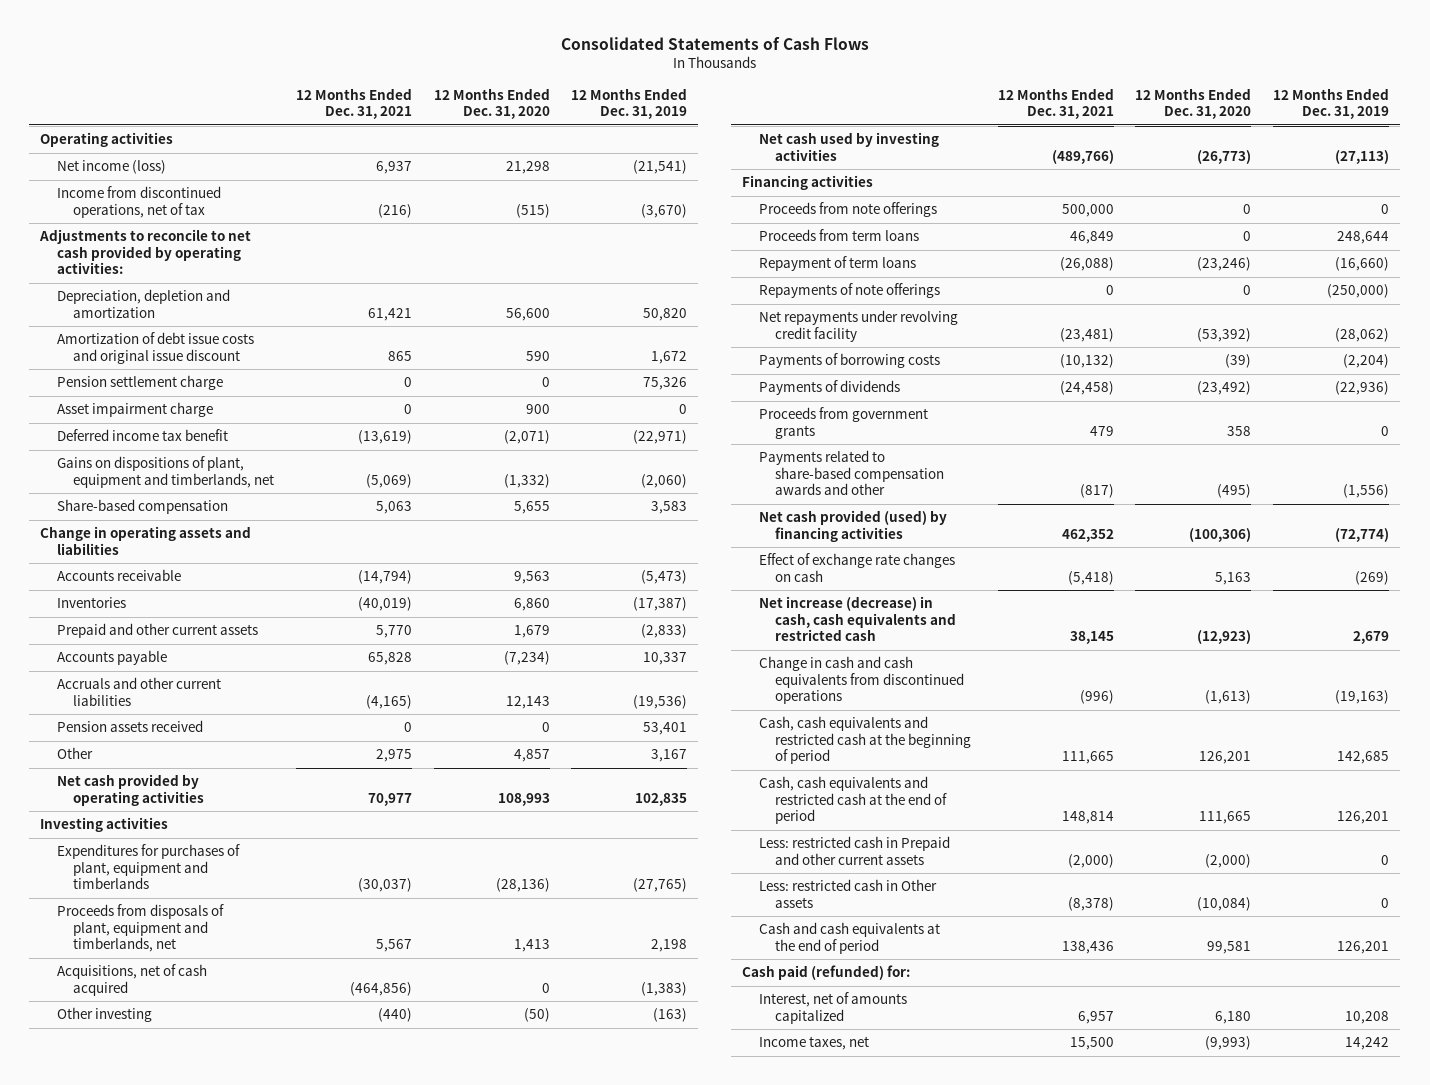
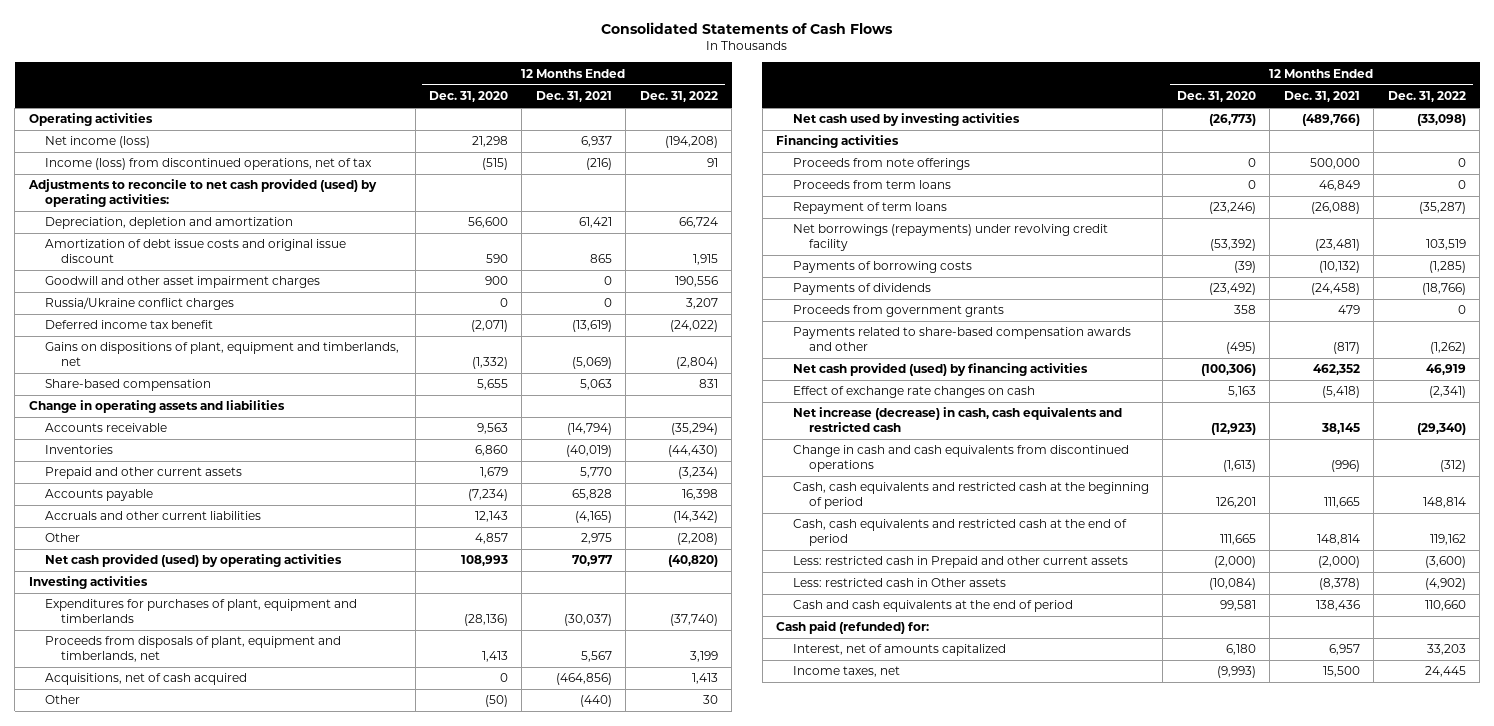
[571,87,688,120] 12 Months Ended Dec. 31, 2019 -> none
none -> [639,91,718,103] Dec. 31, 2022
[56,186,221,218] Income from discontinued operations, net of tax -> [45,158,373,171] Income (loss) from discontinued operations, net of tax
[39,229,252,275] Adjustments to reconcile to net cash provided by operating activities: -> [27,179,377,208] Adjustments to reconcile to net cash provided (used) by operating activities:
[56,375,223,391] Pension settlement charge -> none
[56,402,213,418] Asset impairment charge -> [45,276,321,289] Goodwill and other asset impairment charges
none -> [45,297,235,311] Russia/Ukraine conflict charges
[56,720,203,733] Pension assets received -> none
[56,774,205,806] Net cash provided by operating activities -> [45,554,343,568] Net cash provided (used) by operating activities
[56,1007,152,1023] Other investing -> [45,695,81,705] Other
[758,283,940,299] Repayments of note offerings -> none
[758,310,958,342] Net repayments under revolving credit facility -> [792,224,1108,252] Net borrowings (repayments) under revolving credit facility

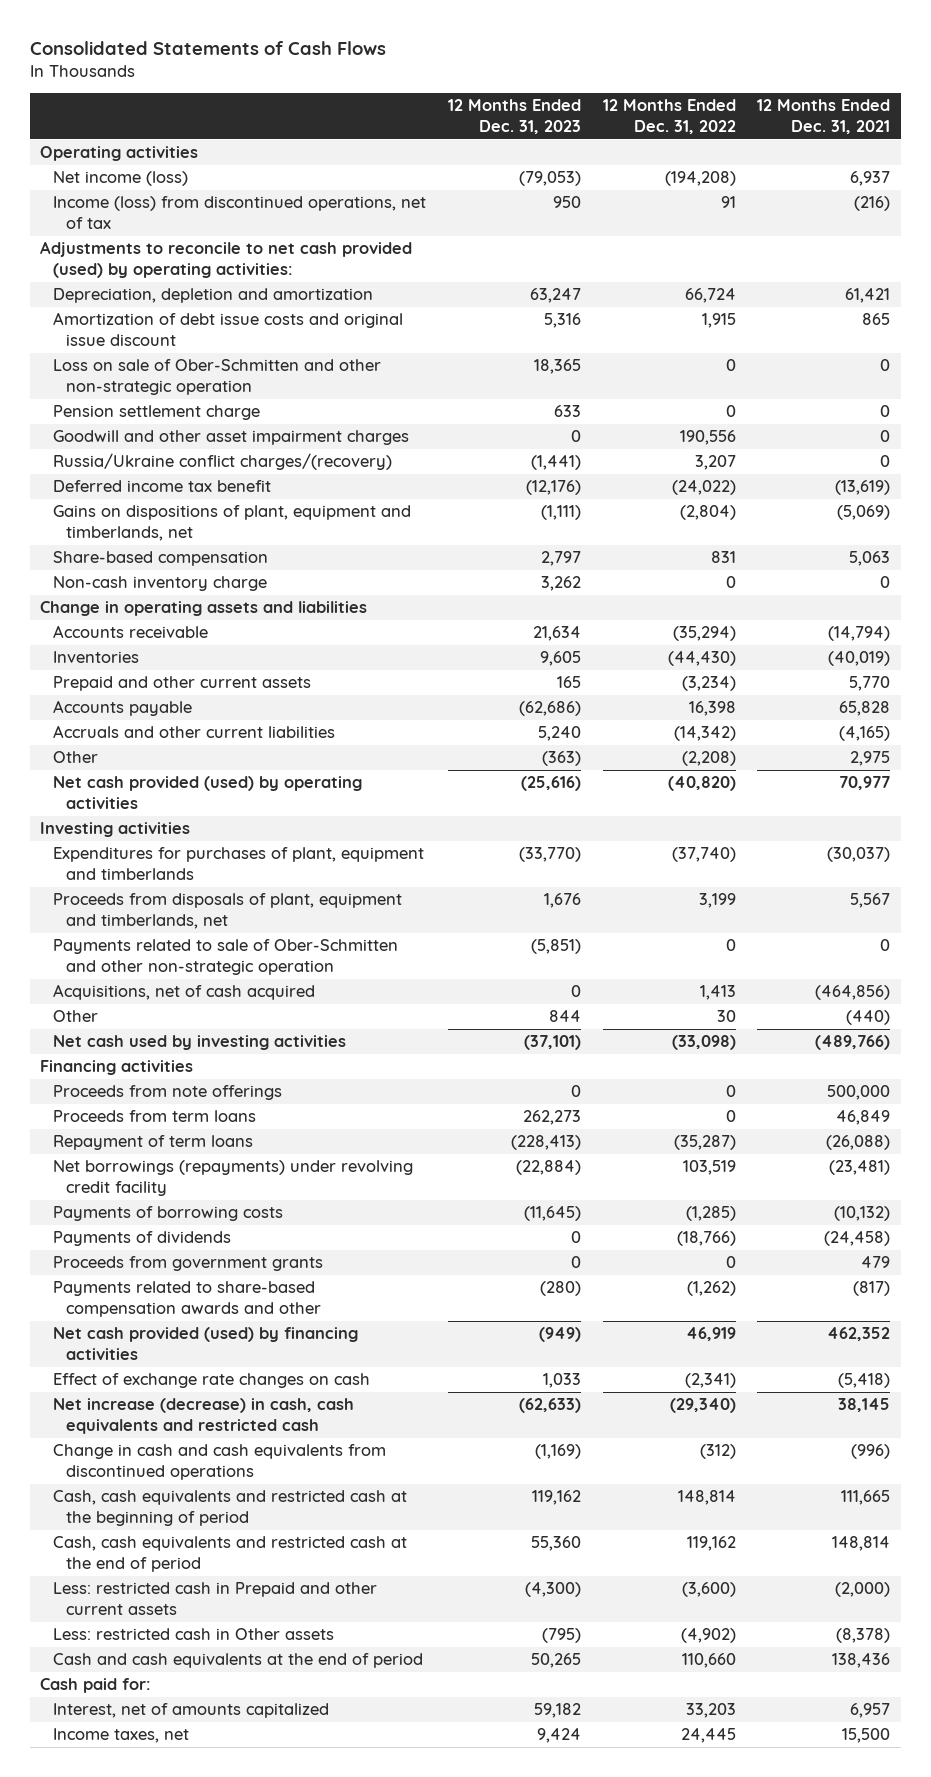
[429,91,509,103] Dec. 31, 2020 -> none
none -> [447,99,581,134] 12 Months Ended Dec. 31, 2023
none -> [53,359,382,395] Loss on sale of Ober-Schmitten and other non-strategic operation
none -> [53,405,261,421] Pension settlement charge
[45,297,235,311] Russia/Ukraine conflict charges -> [53,453,393,471] Russia/Ukraine conflict charges/(recovery)
none -> [53,576,268,592] Non-cash inventory charge
none -> [53,939,399,975] Payments related to sale of Ober-Schmitten and other non-strategic operation
[776,621,930,635] Cash paid (refunded) for: -> [40,1678,152,1694] Cash paid for:

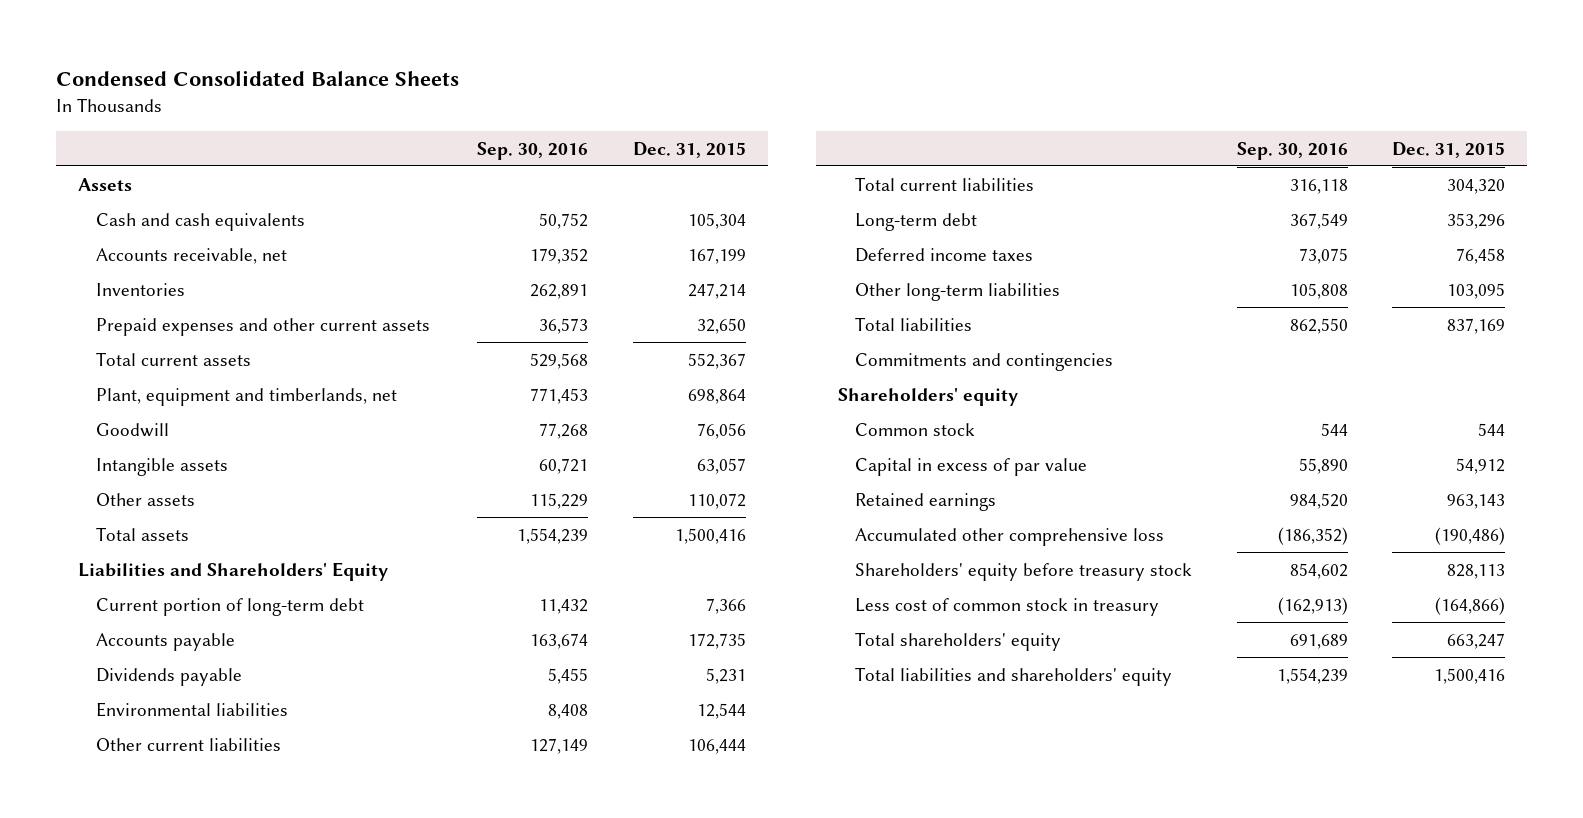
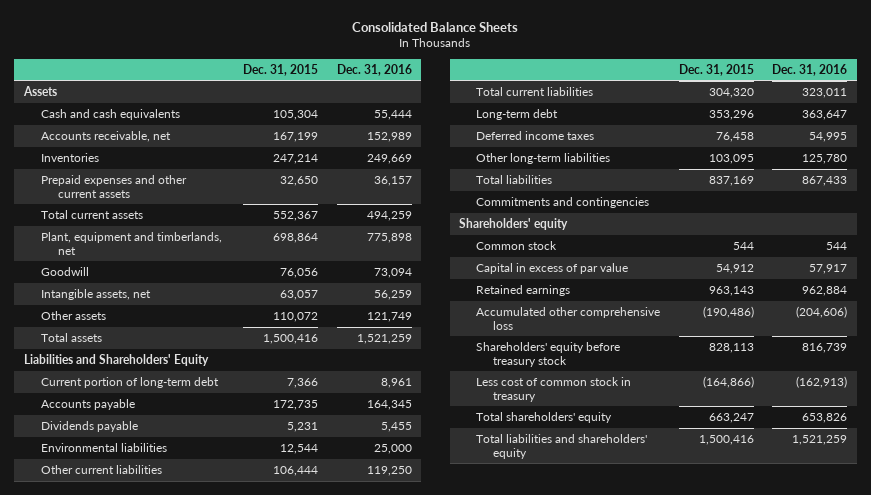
[56,69,460,86] Condensed Consolidated Balance Sheets -> [352,21,519,32] Consolidated Balance Sheets
[477,141,589,160] Sep. 30, 2016 -> none
none -> [336,63,412,76] Dec. 31, 2016
[95,457,228,476] Intangible assets -> [40,288,151,300] Intangible assets, net

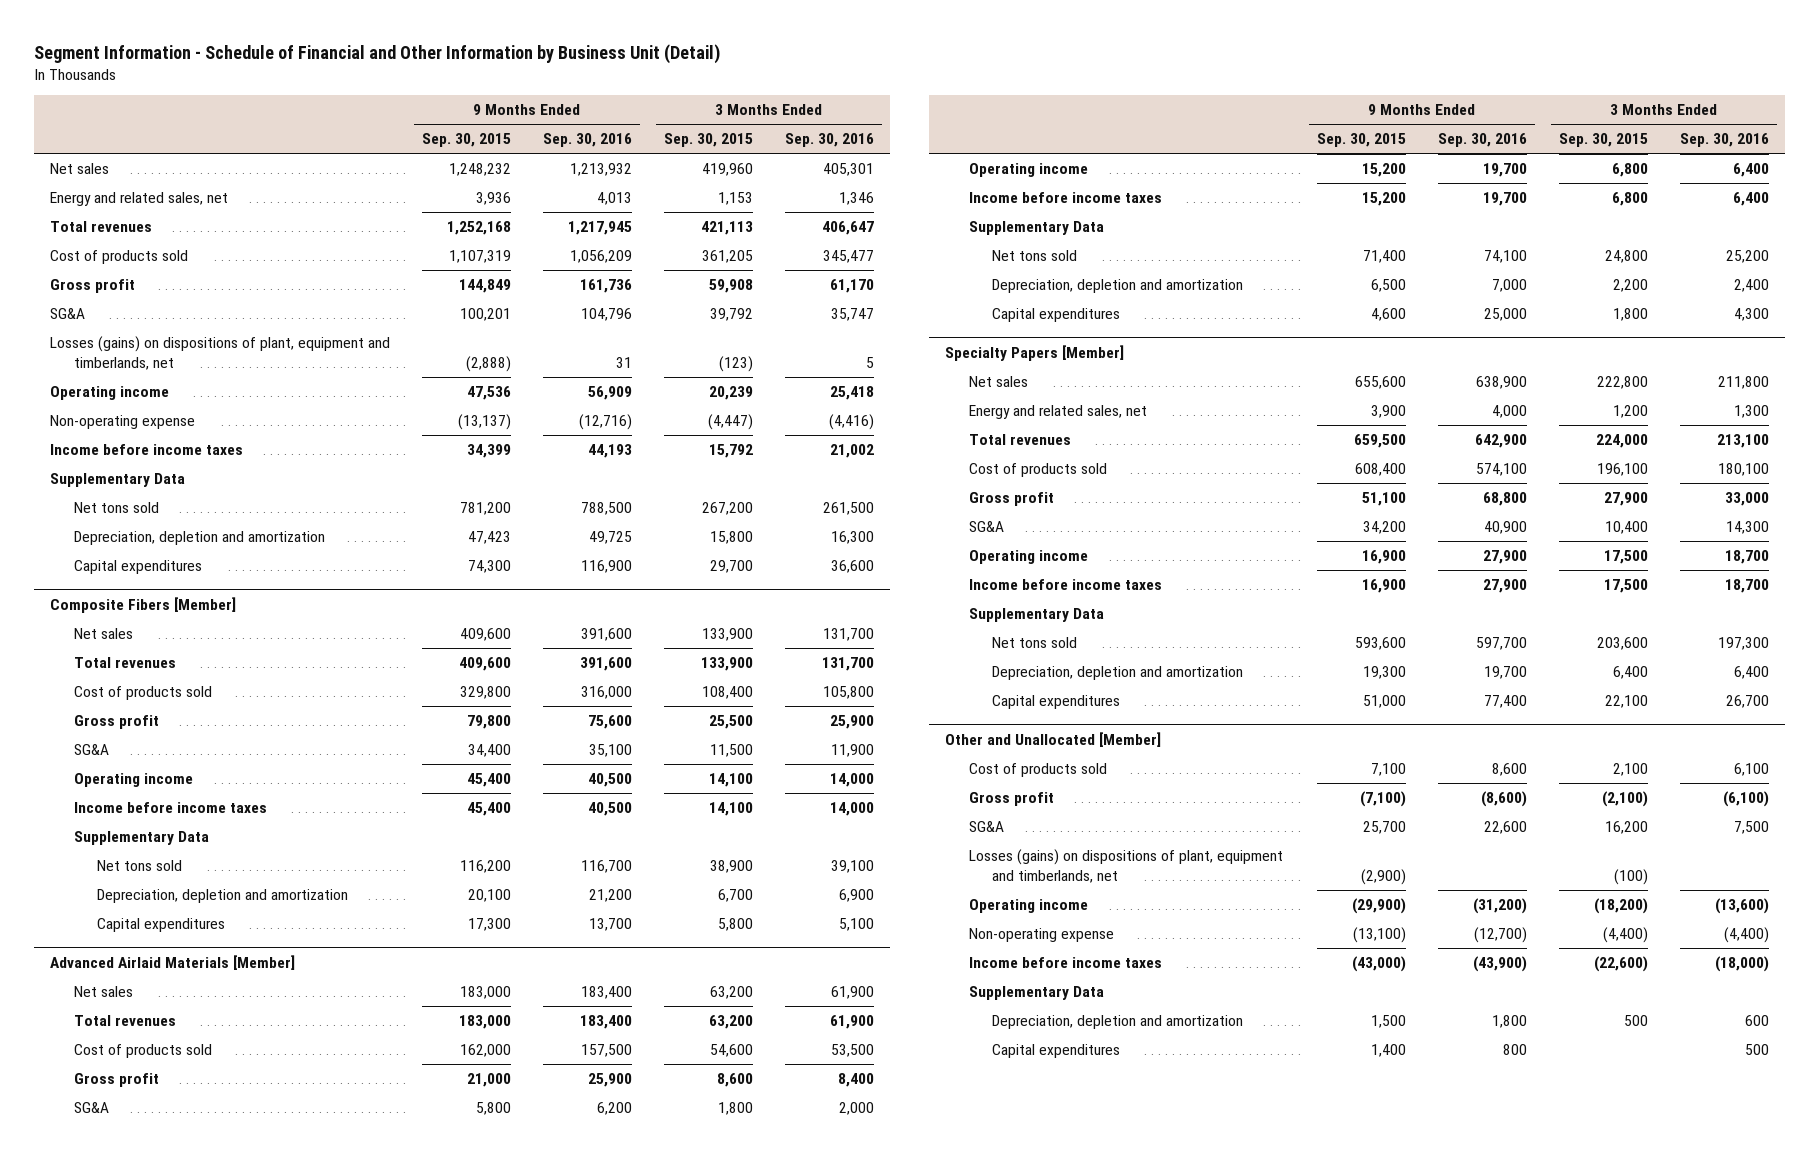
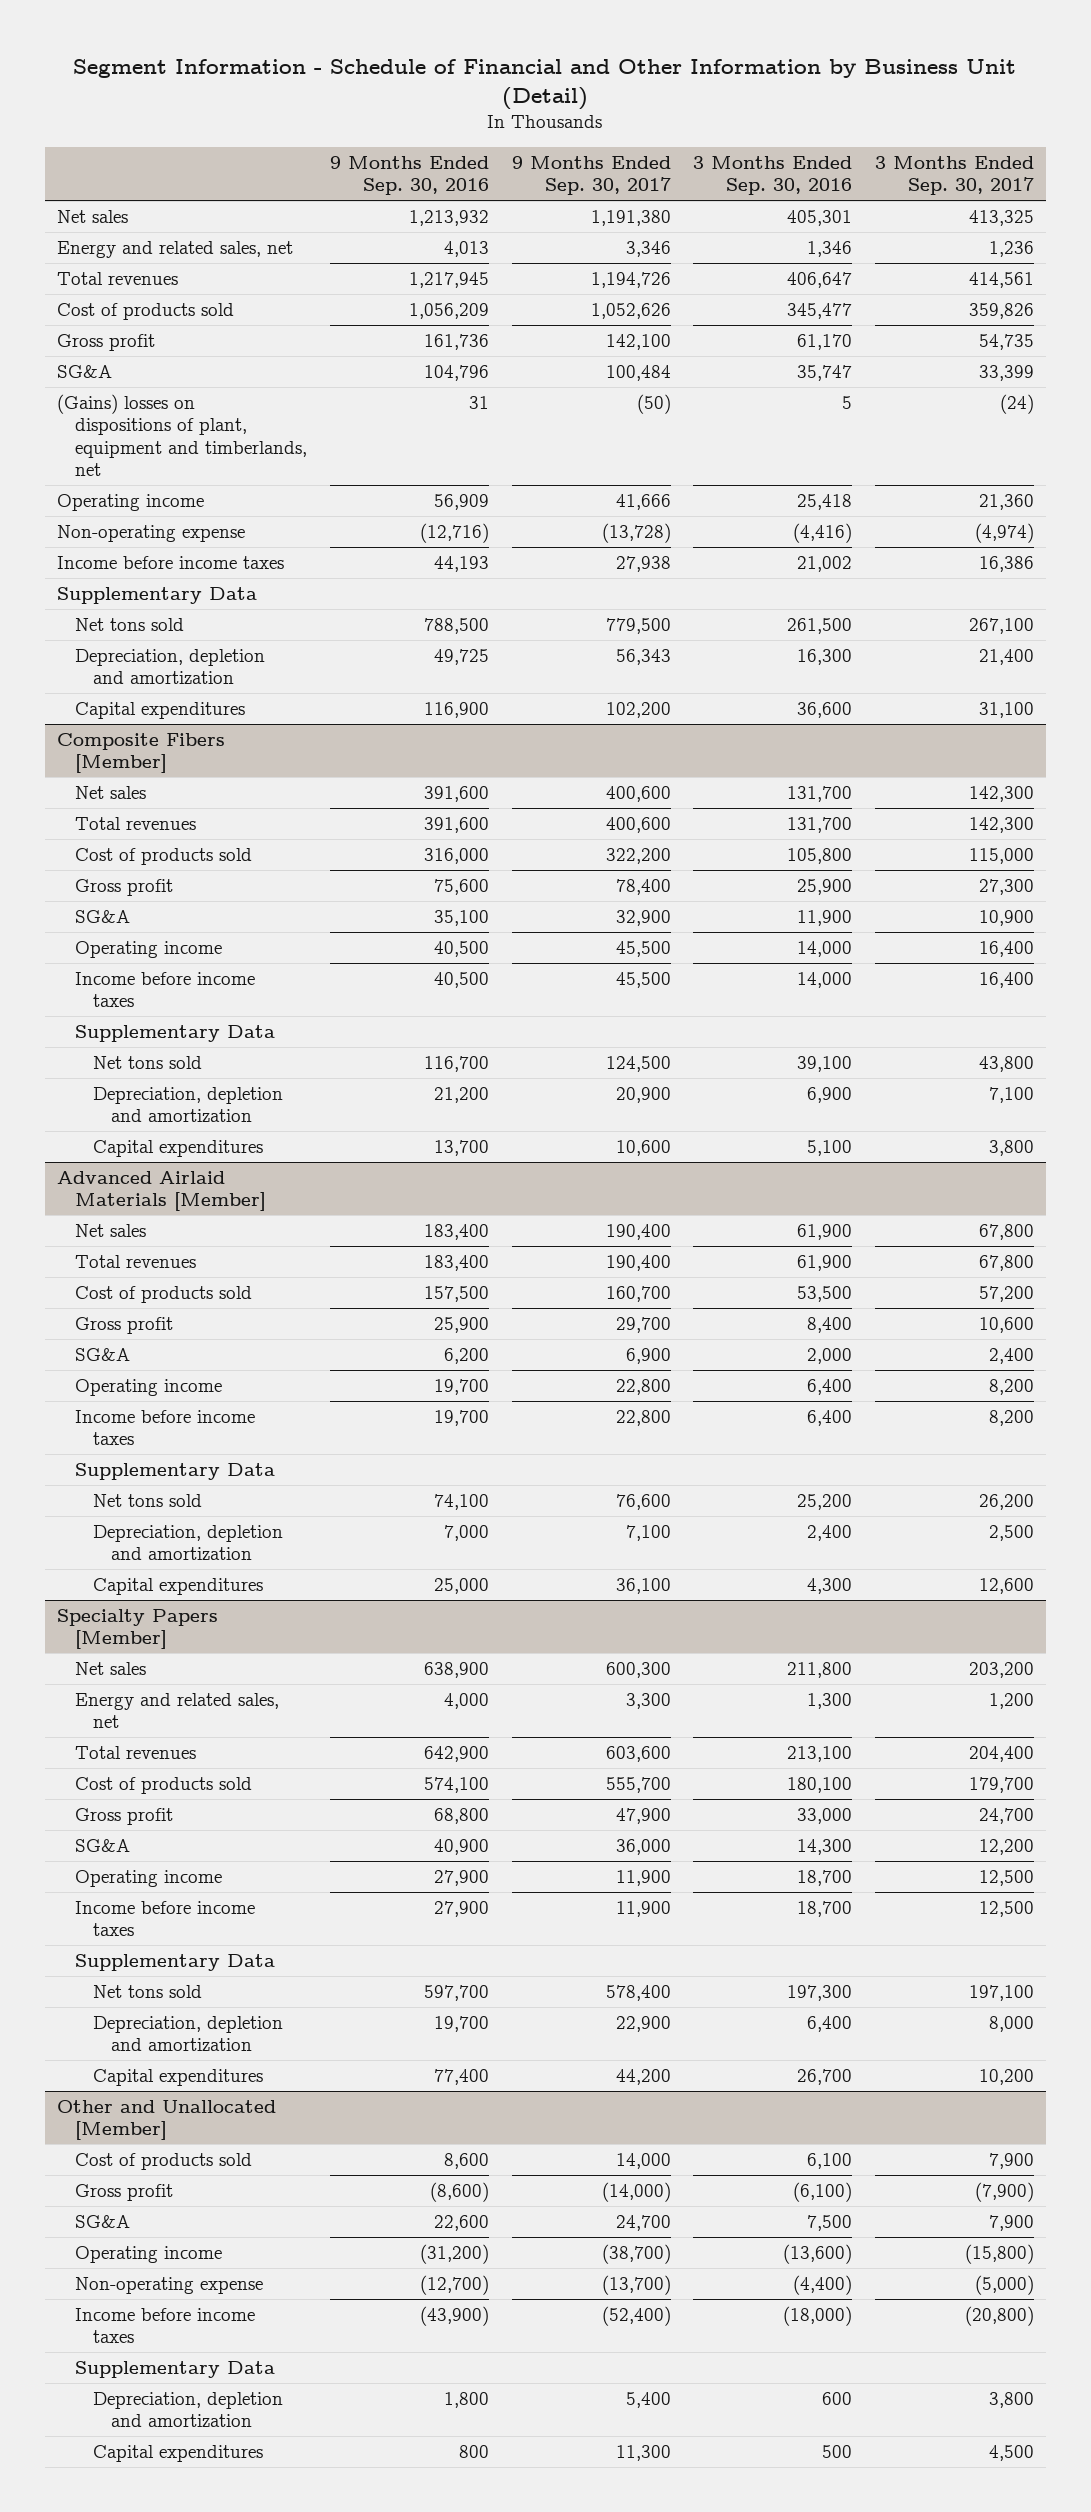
[422,133,512,148] Sep. 30, 2015 -> none
[664,133,754,148] Sep. 30, 2015 -> none
none -> [511,156,671,196] 9 Months Ended Sep. 30, 2017
none -> [875,156,1035,196] 3 Months Ended Sep. 30, 2017
[50,335,391,370] Losses (gains) on dispositions of plant, equipment and timberlands, net -> [56,393,307,476] (Gains) losses on dispositions of plant, equipment and timberlands, net
[968,848,1283,883] Losses (gains) on dispositions of plant, equipment and timberlands, net -> none

